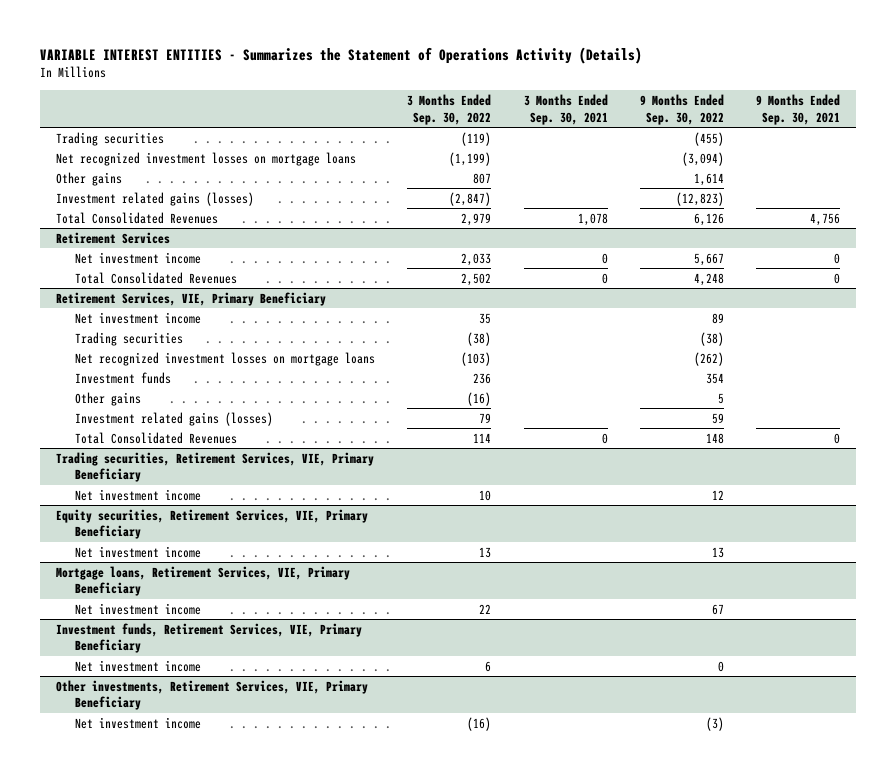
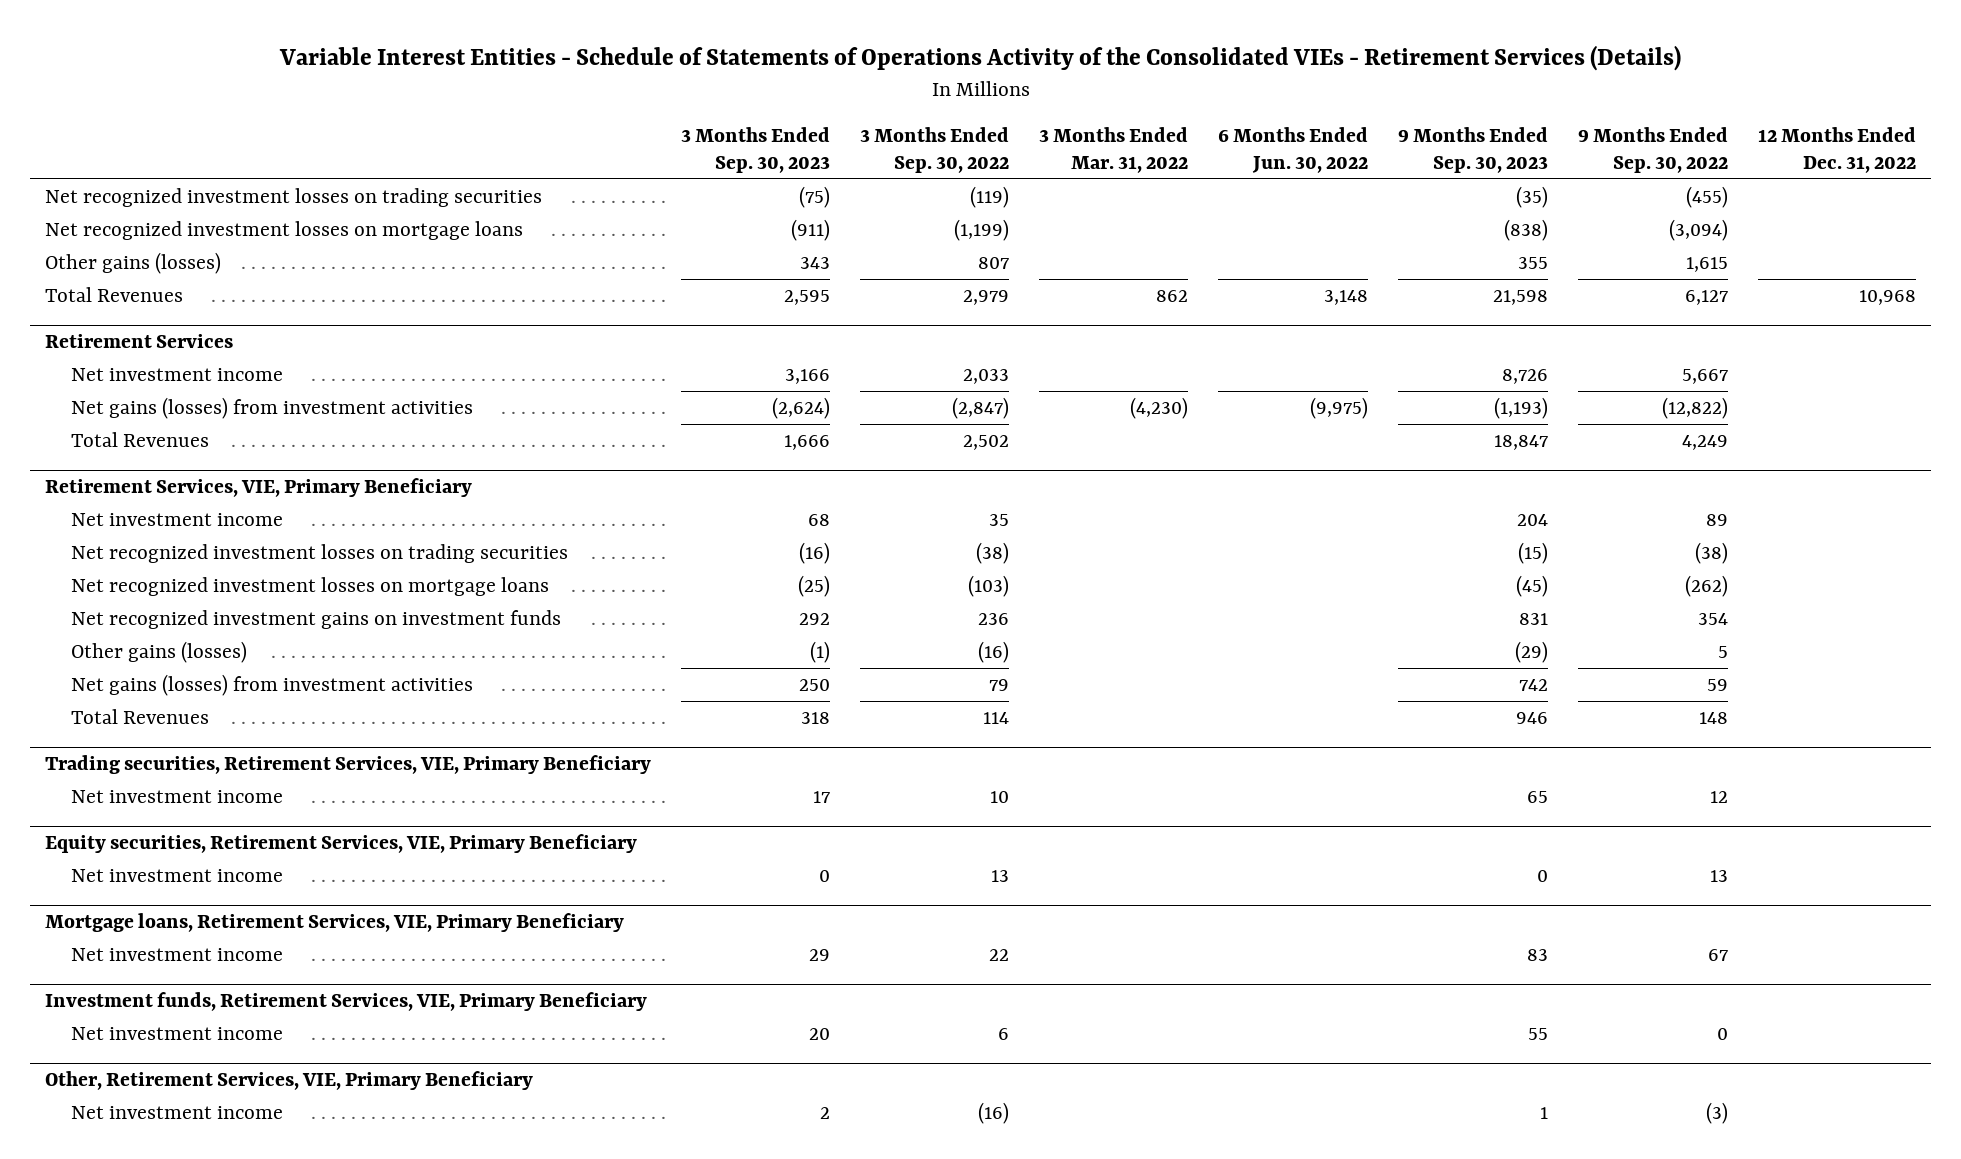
[39,46,642,64] VARIABLE INTEREST ENTITIES - Summarizes the Statement of Operations Activity (Details) -> [278,45,1681,72] Variable Interest Entities - Schedule of Statements of Operations Activity of the Consolidated VIEs - Retirement Services (Details)
[523,93,608,125] 3 Months Ended Sep. 30, 2021 -> none
[755,93,840,125] 9 Months Ended Sep. 30, 2021 -> none
none -> [680,127,830,173] 3 Months Ended Sep. 30, 2023
none -> [1038,127,1188,173] 3 Months Ended Mar. 31, 2022
none -> [1218,127,1369,173] 6 Months Ended Jun. 30, 2022
none -> [1398,127,1549,173] 9 Months Ended Sep. 30, 2023
none -> [1758,127,1917,173] 12 Months Ended Dec. 31, 2022
[55,131,164,146] Trading securities -> [44,187,542,207] Net recognized investment losses on trading securities
[55,191,254,206] Investment related gains (losses) -> none
[55,171,122,186] Other gains -> [44,251,221,274] Other gains (losses)
[693,172,724,186] 1,614 -> [1686,256,1729,272] 1,615
[55,211,218,224] Total Consolidated Revenues -> [44,286,183,302] Total Revenues
[693,212,724,226] 6,126 -> [1685,289,1729,305] 6,127
none -> [70,396,473,419] Net gains (losses) from investment activities
[75,271,238,284] Total Consolidated Revenues -> [70,431,209,447] Total Revenues
[693,272,724,286] 4,248 -> [1682,434,1729,450] 4,249
[75,331,184,346] Trading securities -> [70,543,568,563] Net recognized investment losses on trading securities
[75,371,172,384] Investment funds -> [70,609,561,629] Net recognized investment gains on investment funds
[75,391,142,406] Other gains -> [70,640,247,663] Other gains (losses)
[75,411,274,426] Investment related gains (losses) -> [70,673,473,696] Net gains (losses) from investment activities
[75,431,238,444] Total Consolidated Revenues -> [70,708,209,724] Total Revenues
[55,679,368,711] Other investments, Retirement Services, VIE, Primary Beneficiary -> [44,1071,533,1091] Other, Retirement Services, VIE, Primary Beneficiary

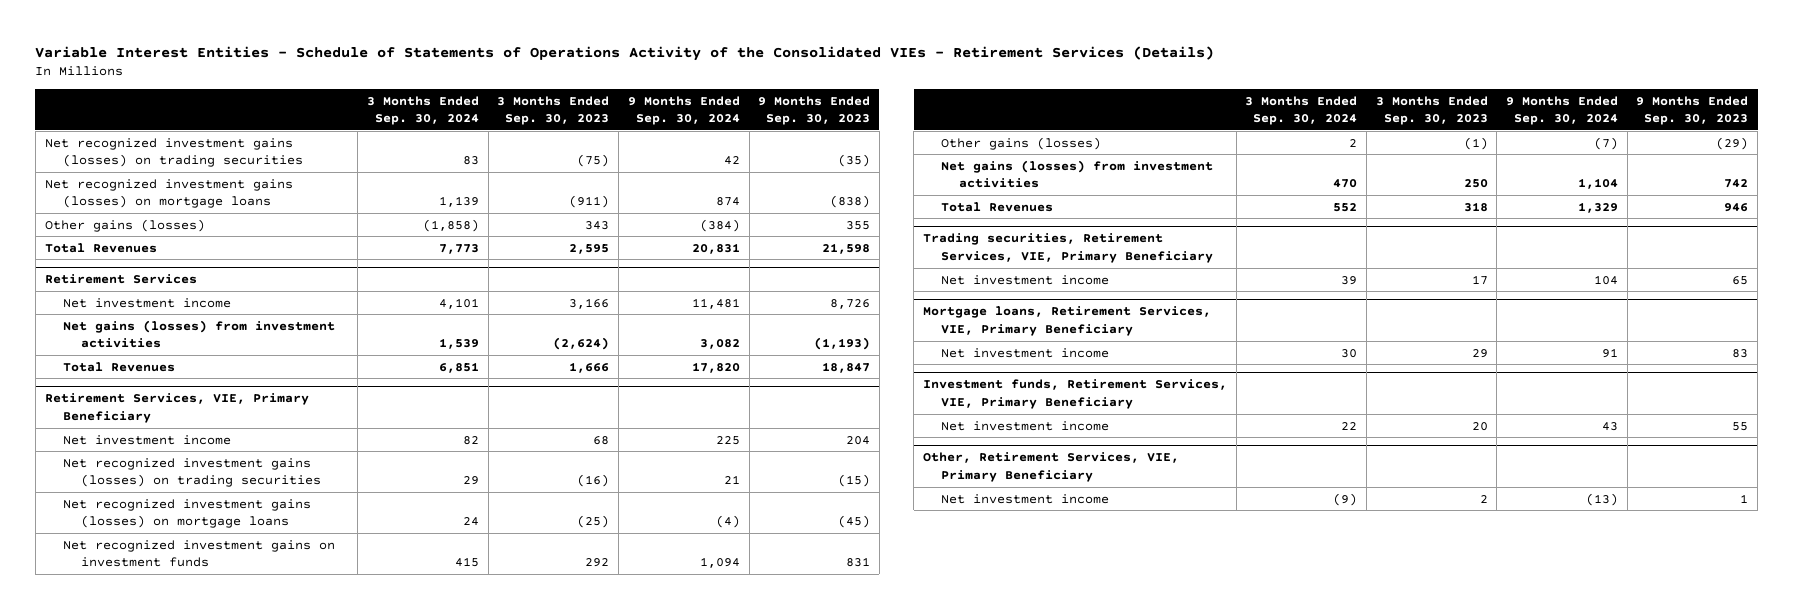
[859,127,1009,173] 3 Months Ended Sep. 30, 2022 -> none
[1038,127,1188,173] 3 Months Ended Mar. 31, 2022 -> none
[1218,127,1369,173] 6 Months Ended Jun. 30, 2022 -> none
[1578,127,1729,173] 9 Months Ended Sep. 30, 2022 -> none
[1758,127,1917,173] 12 Months Ended Dec. 31, 2022 -> none
none -> [367,95,480,126] 3 Months Ended Sep. 30, 2024
none -> [627,95,740,126] 9 Months Ended Sep. 30, 2024
[44,187,542,207] Net recognized investment losses on trading securities -> [44,137,303,168] Net recognized investment gains (losses) on trading securities
[44,220,523,240] Net recognized investment losses on mortgage loans -> [44,178,293,209] Net recognized investment gains (losses) on mortgage loans
[70,543,568,563] Net recognized investment losses on trading securities -> [62,457,321,488] Net recognized investment gains (losses) on trading securities
[70,576,549,596] Net recognized investment losses on mortgage loans -> [62,498,311,529] Net recognized investment gains (losses) on mortgage loans
[44,834,637,854] Equity securities, Retirement Services, VIE, Primary Beneficiary -> none
[70,868,283,882] Net investment income -> none

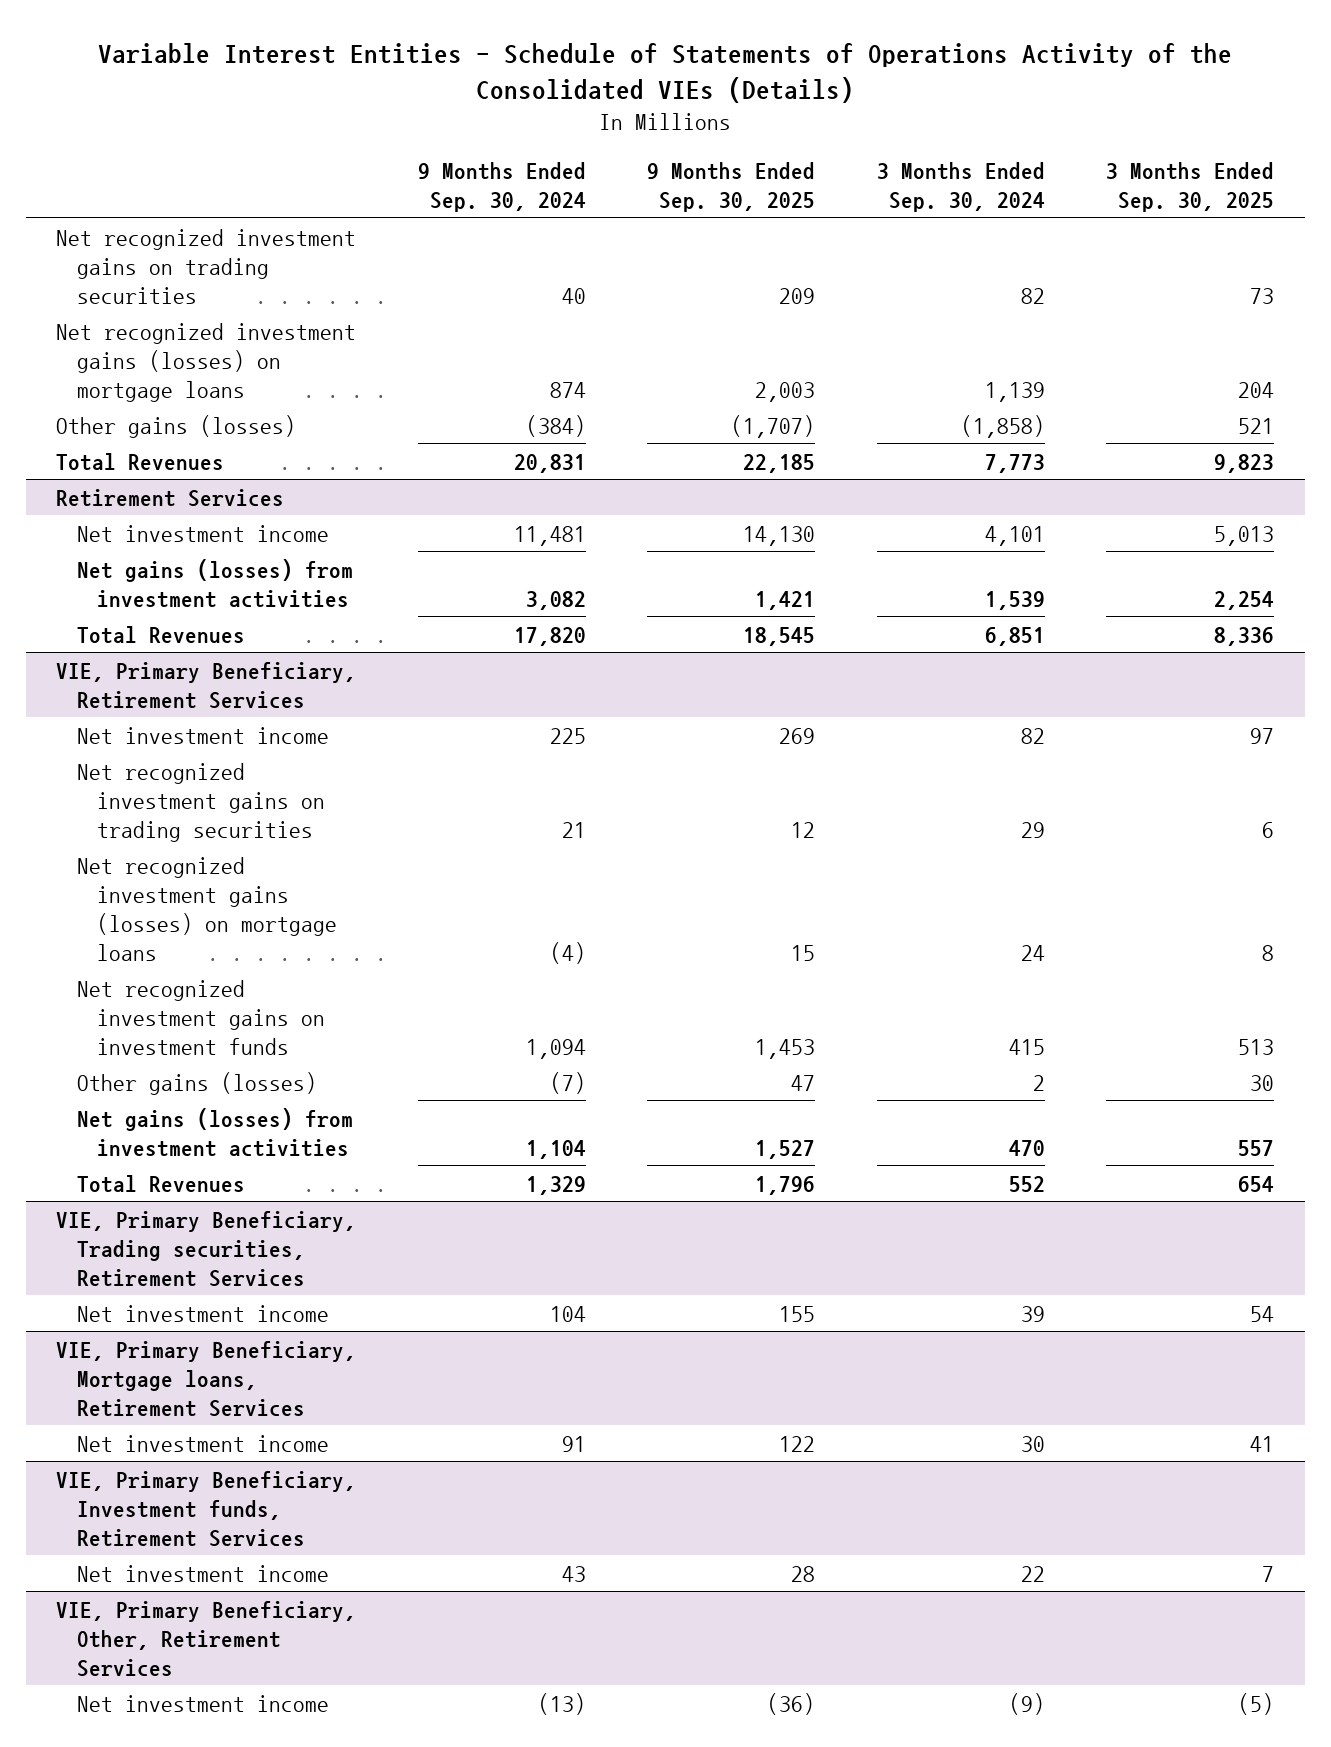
[35,45,1215,61] Variable Interest Entities - Schedule of Statements of Operations Activity of the Consolidated VIEs - Retirement Services (Details) -> [98,42,1233,103] Variable Interest Entities - Schedule of Statements of Operations Activity of the Consolidated VIEs (Details)
[497,95,610,126] 3 Months Ended Sep. 30, 2023 -> none
[758,95,871,126] 9 Months Ended Sep. 30, 2023 -> none
none -> [647,161,816,213] 9 Months Ended Sep. 30, 2025
none -> [1106,161,1275,213] 3 Months Ended Sep. 30, 2025
[44,137,303,168] Net recognized investment gains (losses) on trading securities -> [56,228,357,304] Net recognized investment gains on trading securities
[463,156,480,166] 83 -> [1020,287,1045,304] 82
[723,156,740,166] 42 -> [561,287,586,304] 40
[44,393,309,423] Retirement Services, VIE, Primary Beneficiary -> [56,661,357,709] VIE, Primary Beneficiary, Retirement Services
[62,457,321,488] Net recognized investment gains (losses) on trading securities -> [76,762,326,842] Net recognized investment gains on trading securities
[922,233,1213,263] Trading securities, Retirement Services, VIE, Primary Beneficiary -> [56,1210,357,1287] VIE, Primary Beneficiary, Trading securities, Retirement Services
[922,306,1211,336] Mortgage loans, Retirement Services, VIE, Primary Beneficiary -> [56,1340,357,1417] VIE, Primary Beneficiary, Mortgage loans, Retirement Services
[922,379,1227,409] Investment funds, Retirement Services, VIE, Primary Beneficiary -> [56,1470,357,1547] VIE, Primary Beneficiary, Investment funds, Retirement Services
[922,452,1179,482] Other, Retirement Services, VIE, Primary Beneficiary -> [56,1600,357,1677] VIE, Primary Beneficiary, Other, Retirement Services

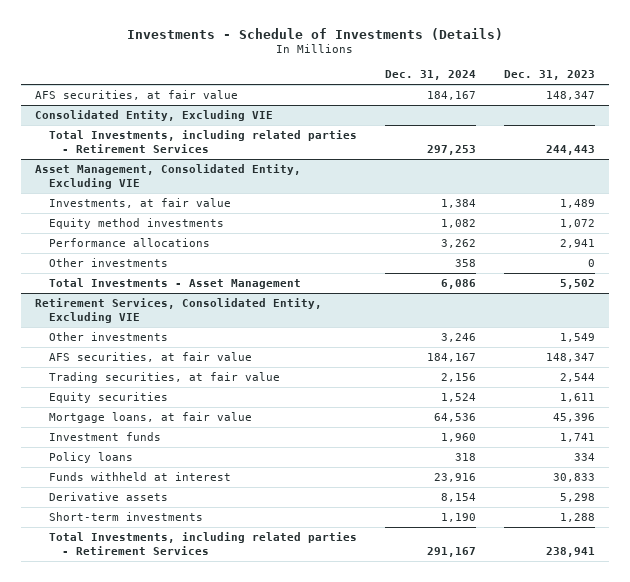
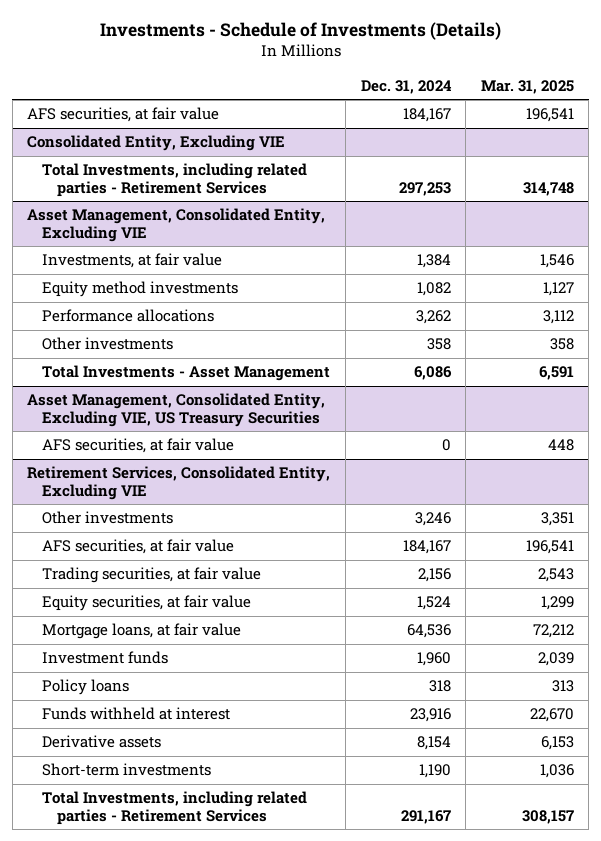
[503,70,595,81] Dec. 31, 2023 -> none
none -> [480,79,574,94] Mar. 31, 2025
none -> [27,393,326,427] Asset Management, Consolidated Entity, Excluding VIE, US Treasury Securities
none -> [42,438,235,454] AFS securities, at fair value
[48,392,168,404] Equity securities -> [42,595,252,612] Equity securities, at fair value

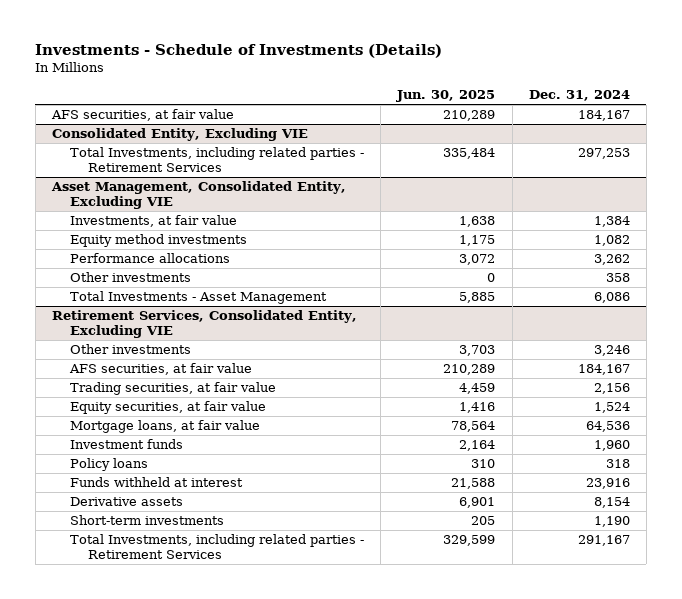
[480,79,574,94] Mar. 31, 2025 -> none
none -> [396,90,496,103] Jun. 30, 2025
[27,393,326,427] Asset Management, Consolidated Entity, Excluding VIE, US Treasury Securities -> none
[42,438,235,454] AFS securities, at fair value -> none

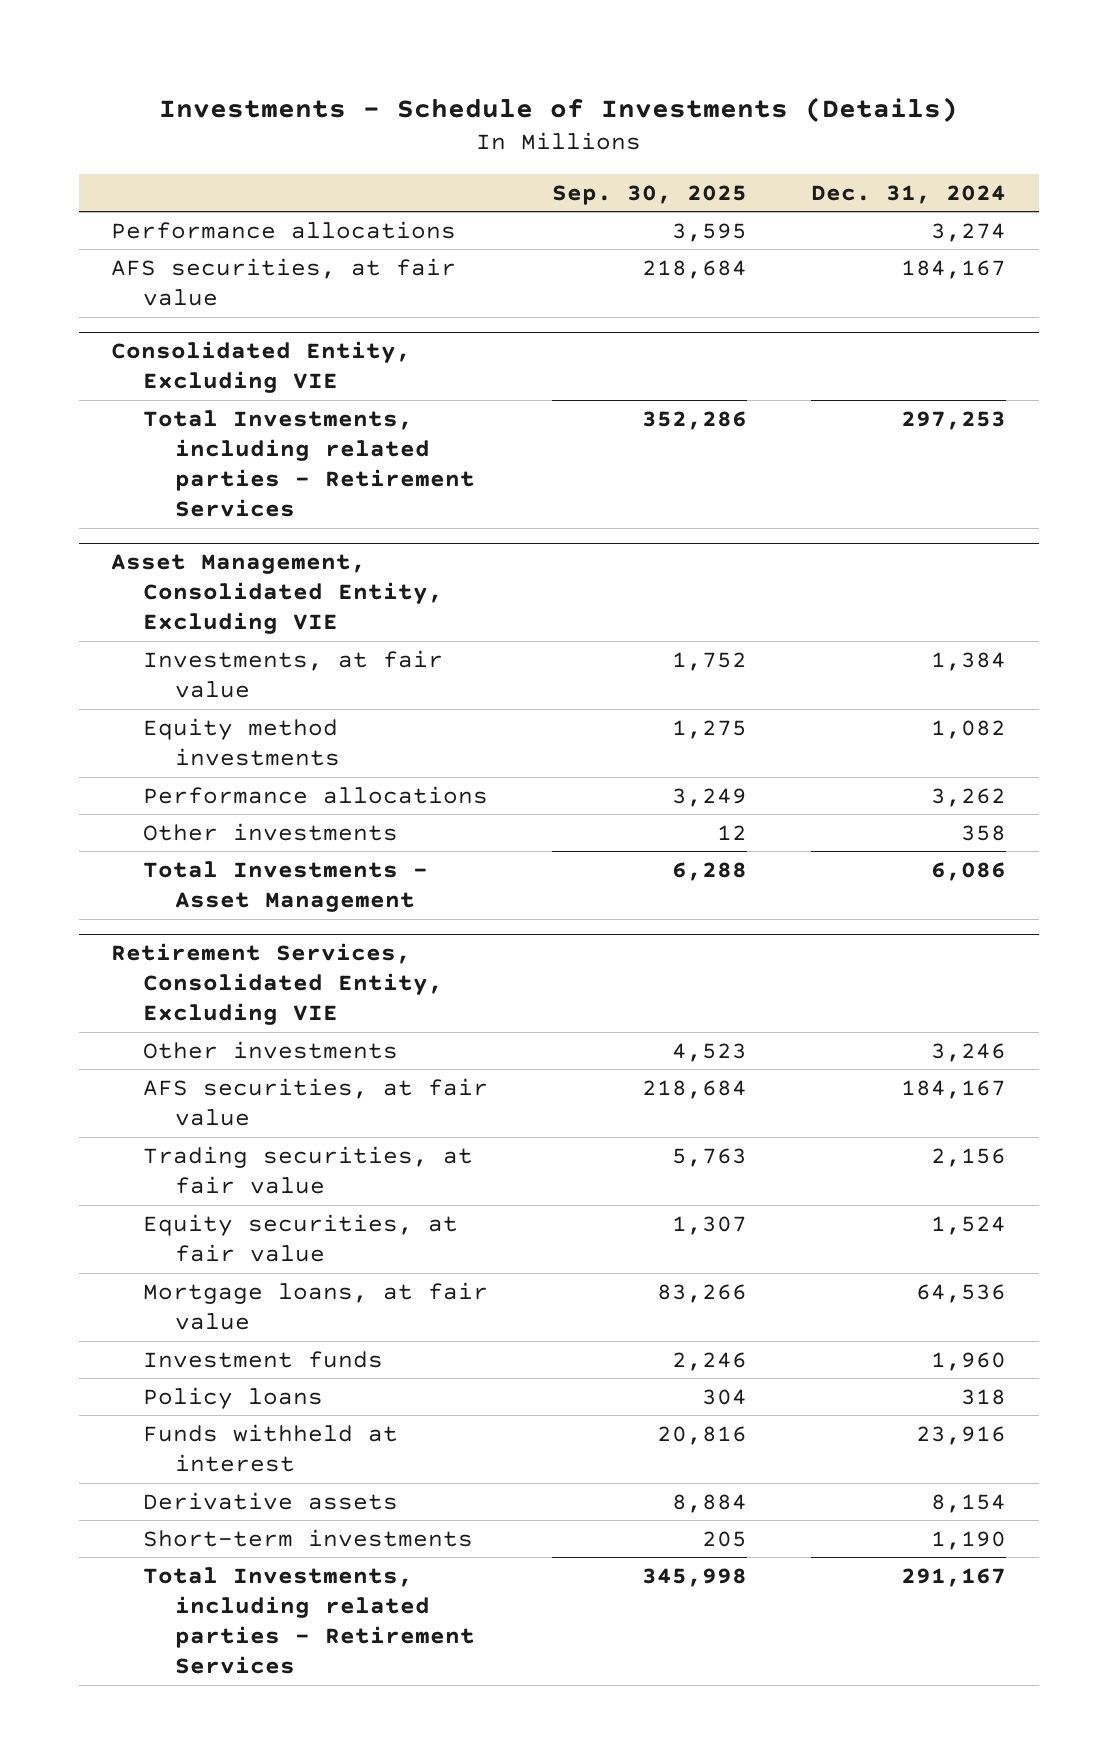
[396,90,496,103] Jun. 30, 2025 -> none
none -> [552,184,748,205] Sep. 30, 2025
none -> [110,220,456,239] Performance allocations

